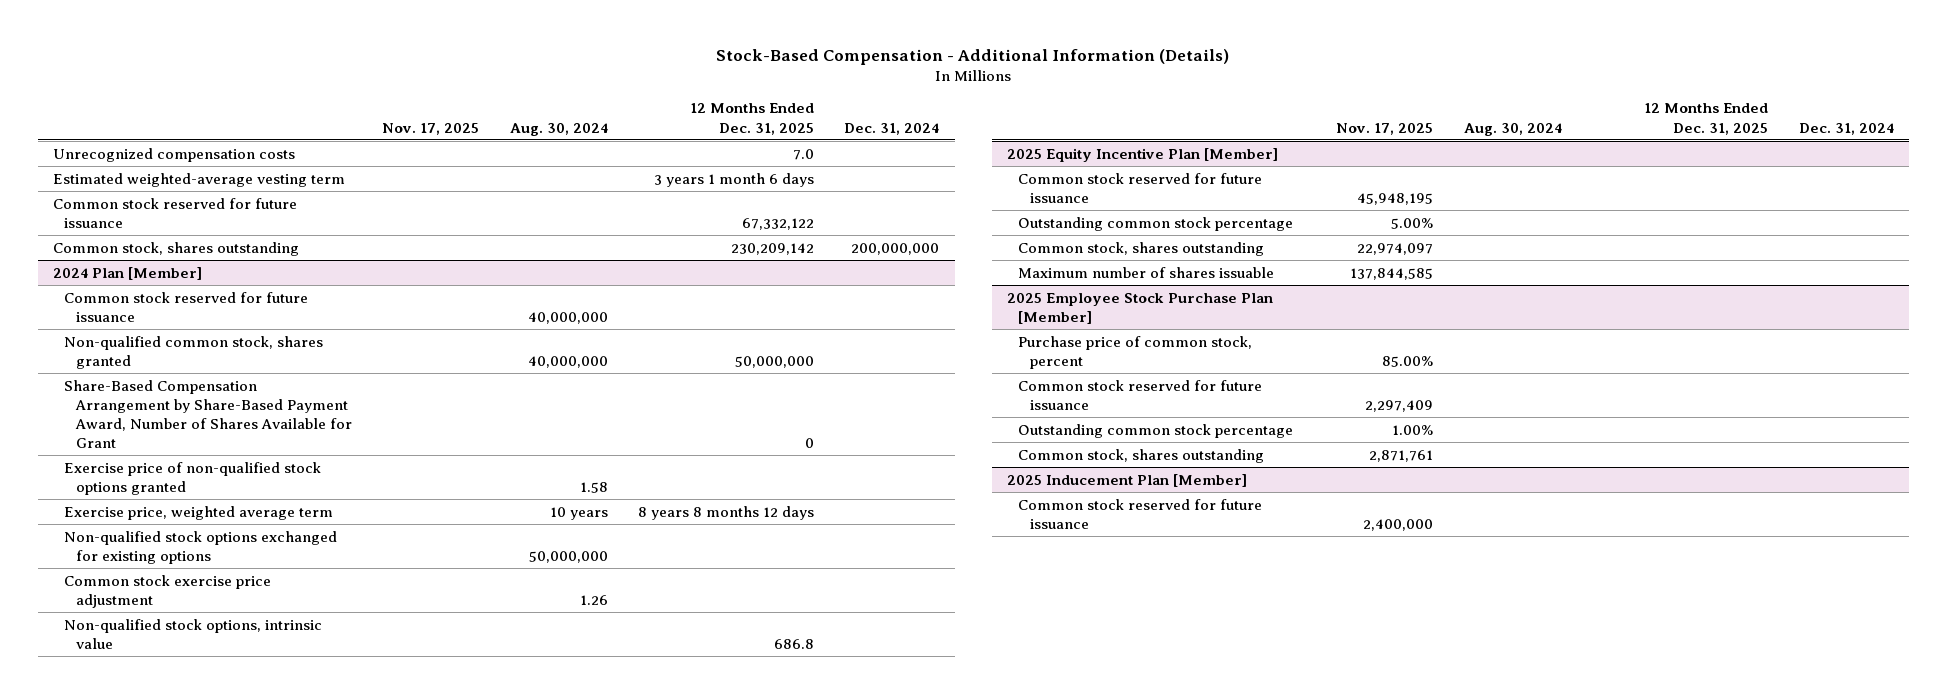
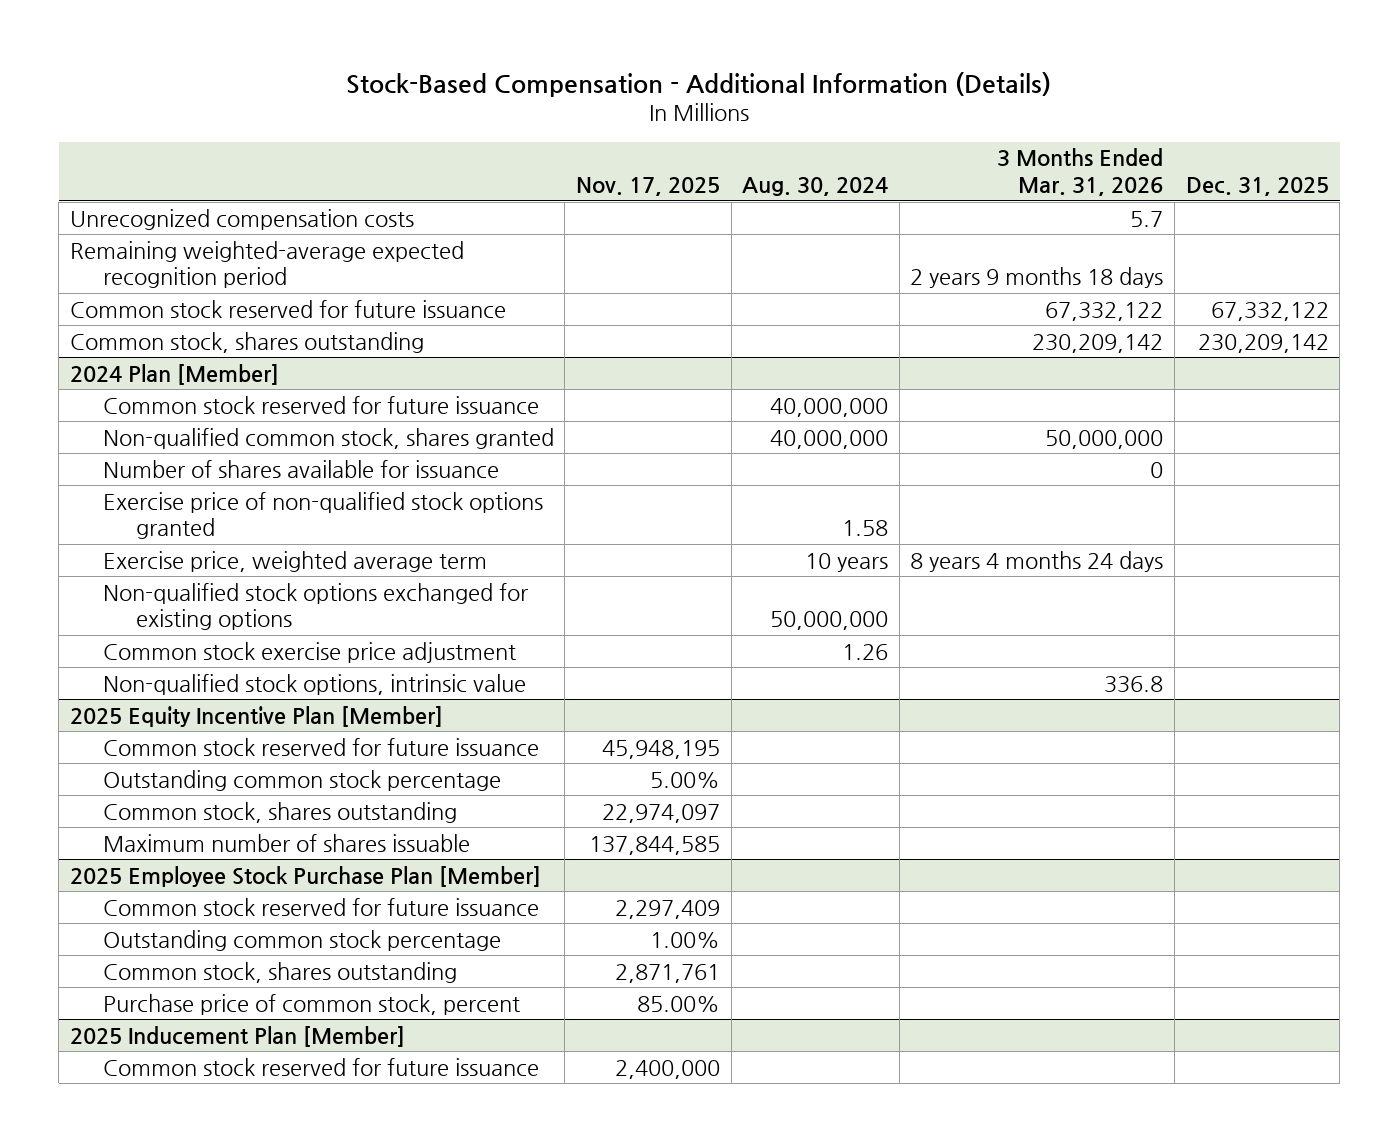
[689,103,814,135] 12 Months Ended Dec. 31, 2025 -> none
[844,122,940,135] Dec. 31, 2024 -> none
none -> [997,148,1164,196] 3 Months Ended Mar. 31, 2026
none -> [1185,176,1329,196] Dec. 31, 2025
[52,172,345,187] Estimated weighted-average vesting term -> [69,240,464,289] Remaining weighted-average expected recognition period
[64,379,352,448] Share-Based Compensation Arrangement by Share-Based Payment Award, Number of Shares Available for Grant -> [102,459,499,478] Number of shares available for issuance
[1018,335,1253,369] Purchase price of common stock, percent -> [102,993,520,1015] Purchase price of common stock, percent

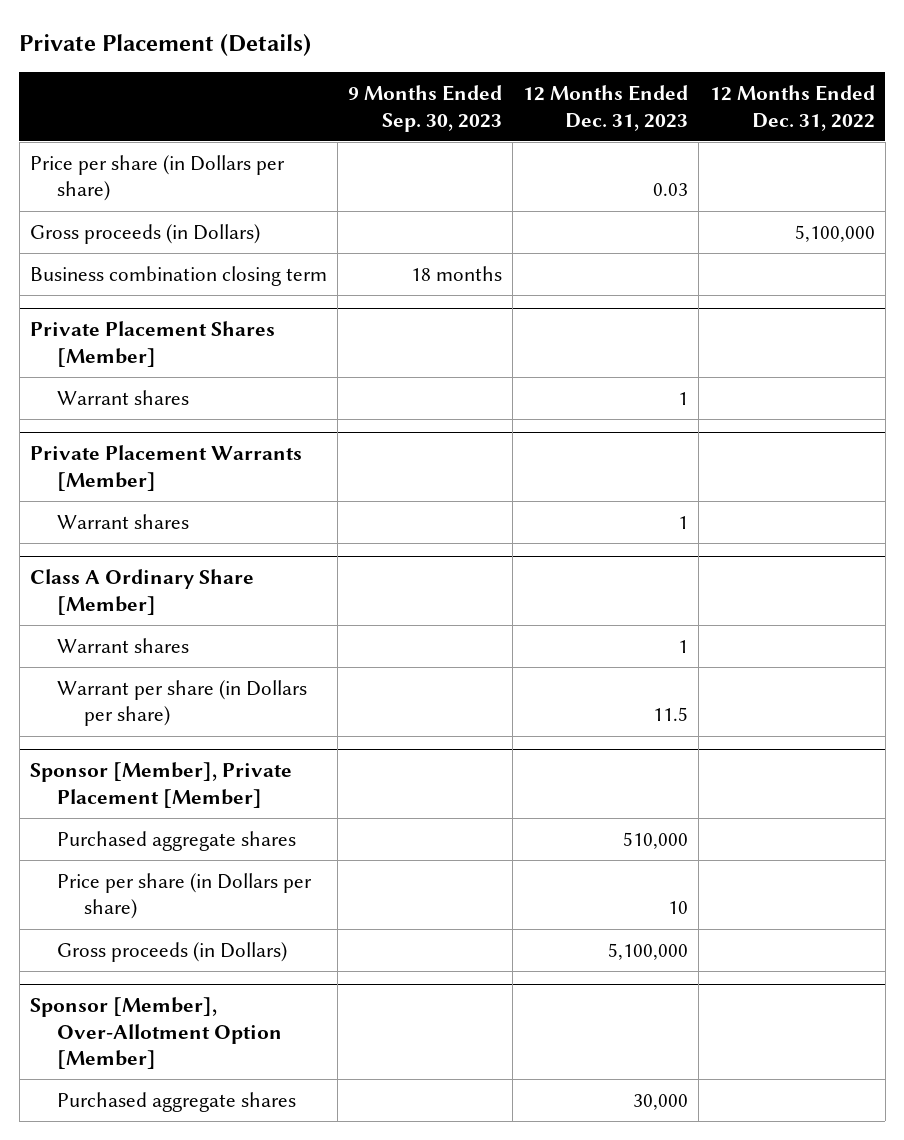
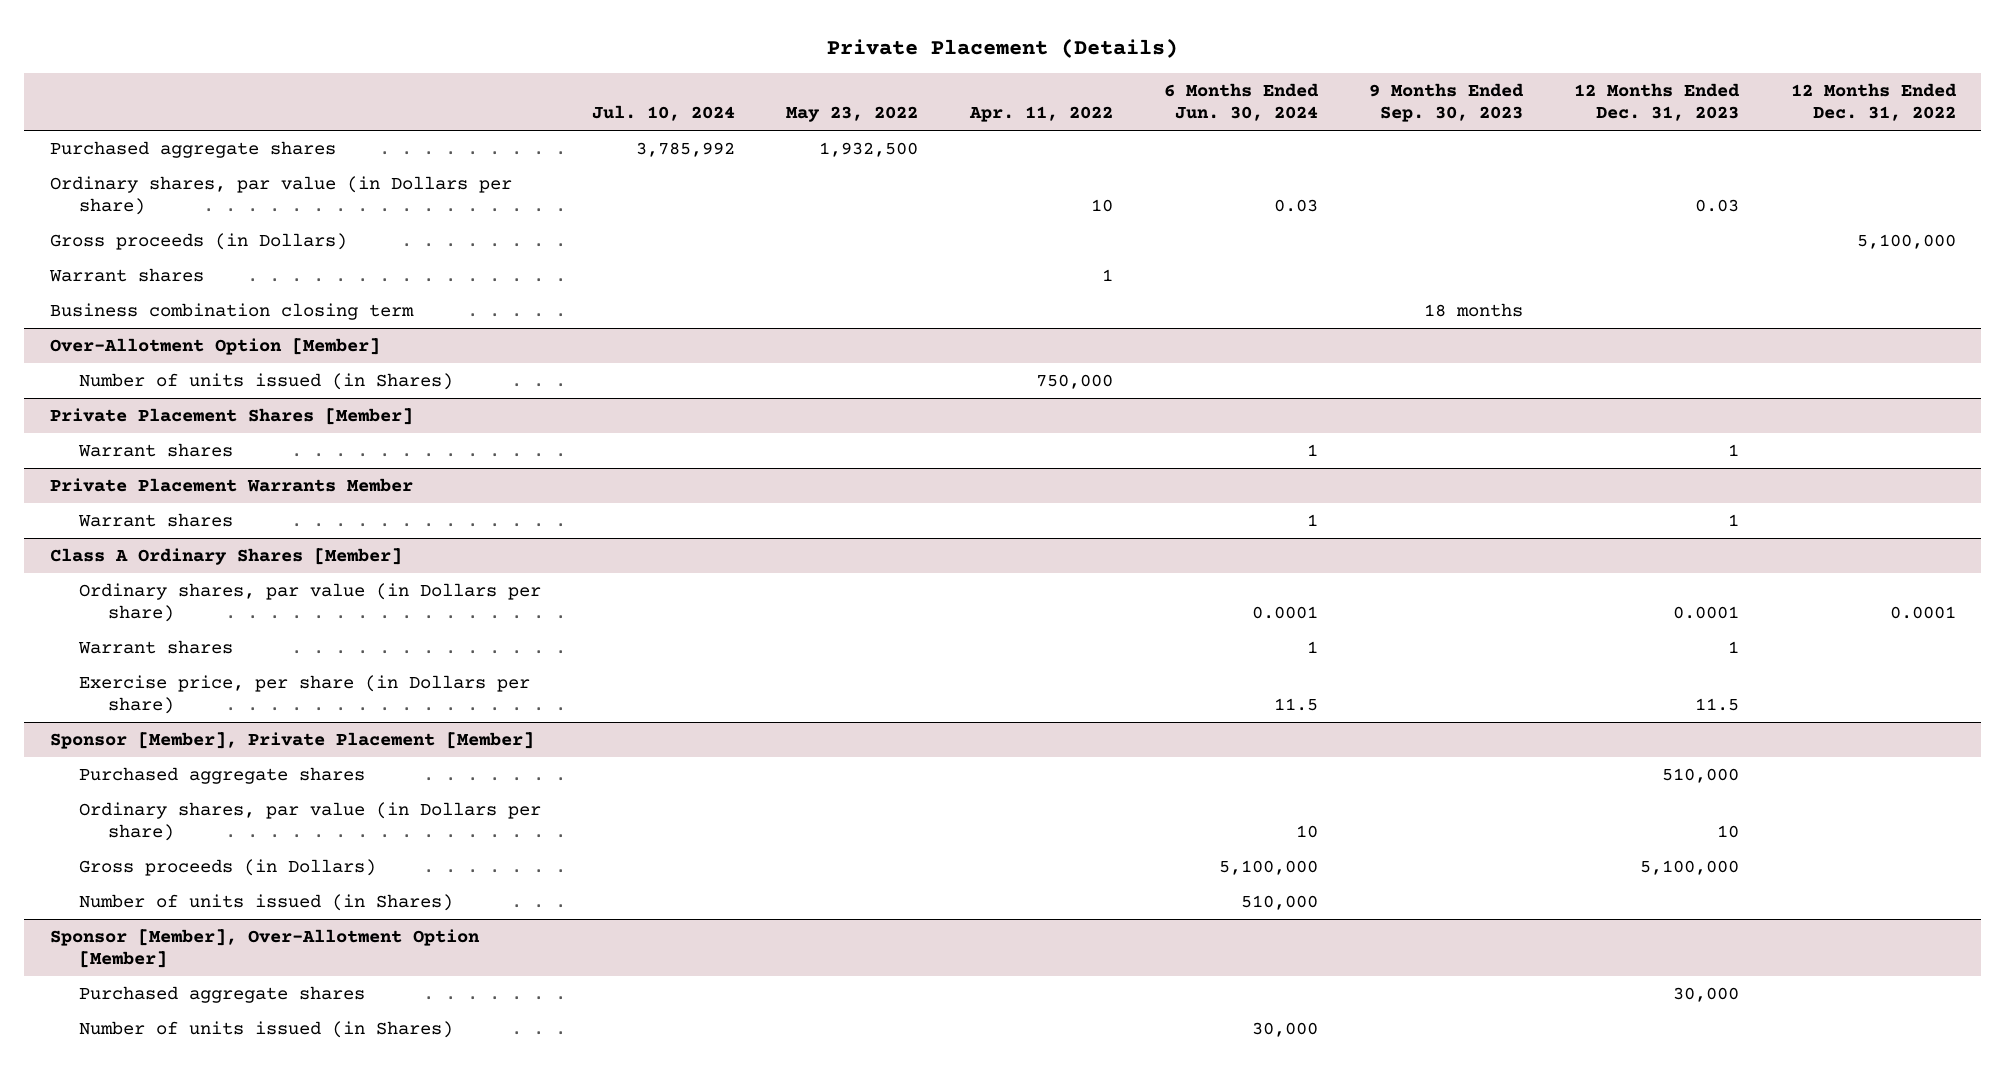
none -> [592,105,736,122] Jul. 10, 2024
none -> [786,106,919,123] May 23, 2022
none -> [968,106,1113,123] Apr. 11, 2022
none -> [1163,83,1319,122] 6 Months Ended Jun. 30, 2024
none -> [49,141,336,159] Purchased aggregate shares
[29,154,285,202] Price per share (in Dollars per share) -> [49,176,512,216] Ordinary shares, par value (in Dollars per share)
none -> [48,268,204,283] Warrant shares
none -> [49,338,380,356] Over-Allotment Option [Member]
none -> [78,373,453,391] Number of units issued (in Shares)
[29,445,302,491] Private Placement Warrants [Member] -> [49,478,413,493] Private Placement Warrants Member
[29,569,254,615] Class A Ordinary Share [Member] -> [49,548,402,566] Class A Ordinary Shares [Member]
none -> [78,583,541,623] Ordinary shares, par value (in Dollars per share)
[56,679,307,727] Warrant per share (in Dollars per share) -> [78,675,530,715] Exercise price, per share (in Dollars per share)
[56,872,312,920] Price per share (in Dollars per share) -> [78,802,541,842] Ordinary shares, par value (in Dollars per share)
none -> [78,894,453,912] Number of units issued (in Shares)
none -> [78,1021,453,1039] Number of units issued (in Shares)

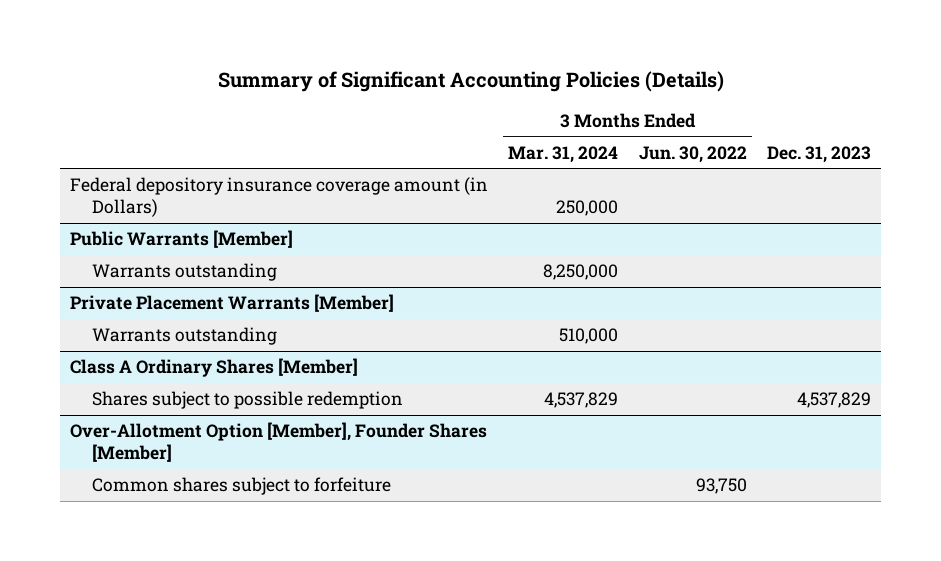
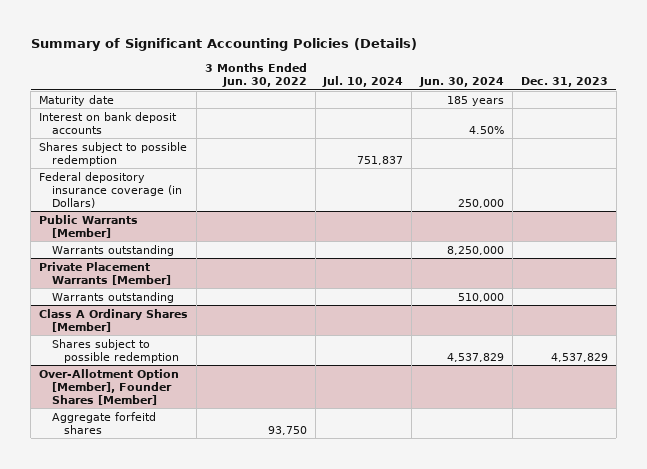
[508,145,619,163] Mar. 31, 2024 -> none
none -> [322,75,404,87] Jul. 10, 2024
none -> [419,76,505,87] Jun. 30, 2024
none -> [38,94,114,106] Maturity date
none -> [38,111,177,134] Interest on bank deposit accounts
none -> [38,141,187,166] Shares subject to possible redemption
[69,177,488,218] Federal depository insurance coverage amount (in Dollars) -> [38,171,182,208] Federal depository insurance coverage (in Dollars)
[92,477,392,496] Common shares subject to forfeiture -> [51,411,156,434] Aggregate forfeitd shares

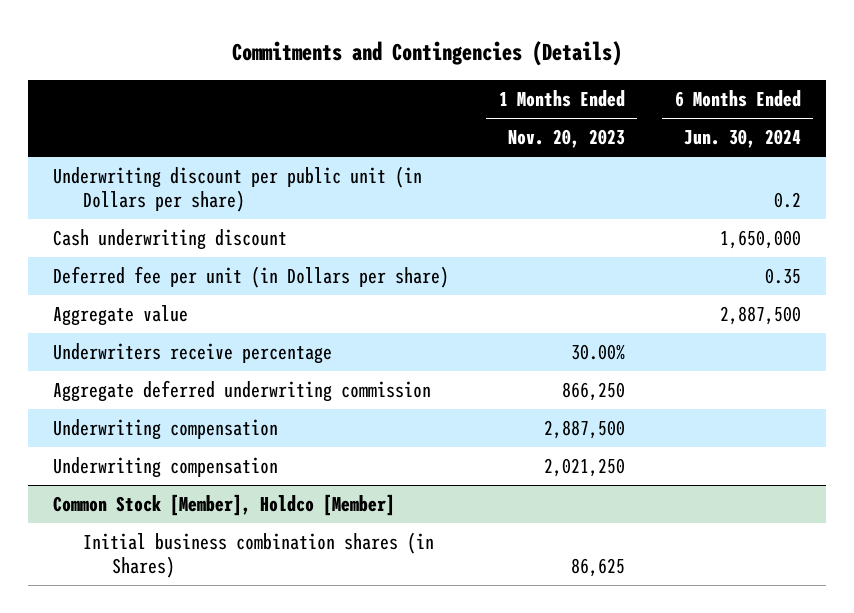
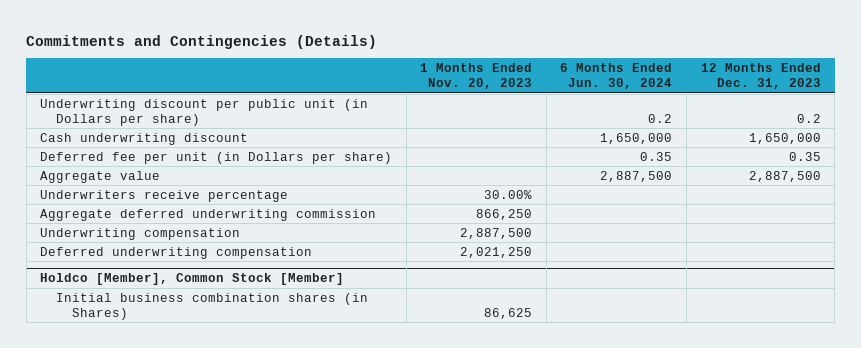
none -> [700,62,821,90] 12 Months Ended Dec. 31, 2023
[53,457,279,479] Underwriting compensation -> [40,246,313,259] Deferred underwriting compensation
[53,494,396,517] Common Stock [Member], Holdco [Member] -> [40,273,345,286] Holdco [Member], Common Stock [Member]

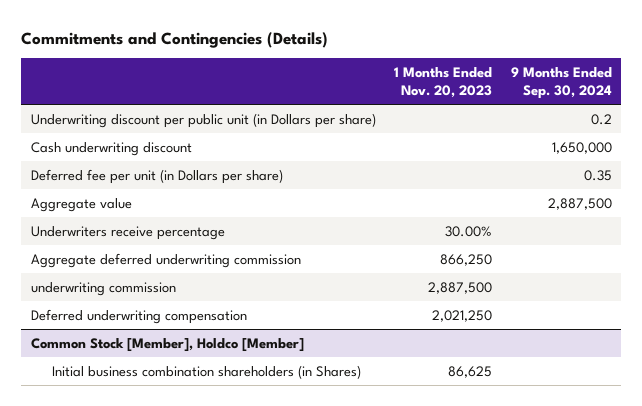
[560,62,673,90] 6 Months Ended Jun. 30, 2024 -> none
[700,62,821,90] 12 Months Ended Dec. 31, 2023 -> none
none -> [510,67,612,100] 9 Months Ended Sep. 30, 2024
[40,227,241,240] Underwriting compensation -> [30,281,176,296] underwriting commission
[40,273,345,286] Holdco [Member], Common Stock [Member] -> [30,337,304,352] Common Stock [Member], Holdco [Member]
[56,292,369,320] Initial business combination shares (in Shares) -> [51,364,361,379] Initial business combination shareholders (in Shares)

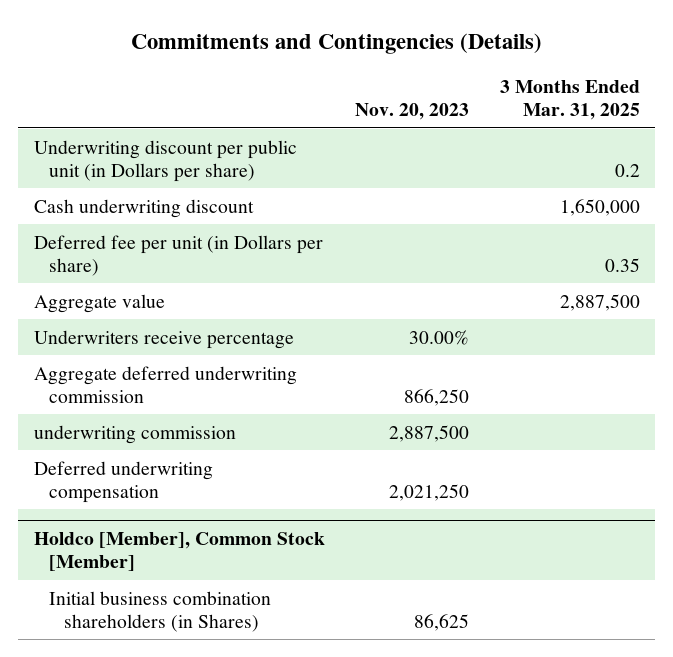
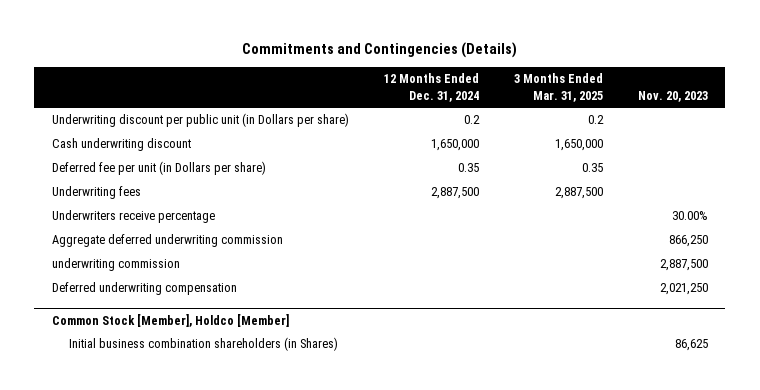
none -> [383,73,479,102] 12 Months Ended Dec. 31, 2024
[33,293,165,313] Aggregate value -> [51,186,141,200] Underwriting fees
[33,532,325,572] Holdco [Member], Common Stock [Member] -> [51,313,289,327] Common Stock [Member], Holdco [Member]

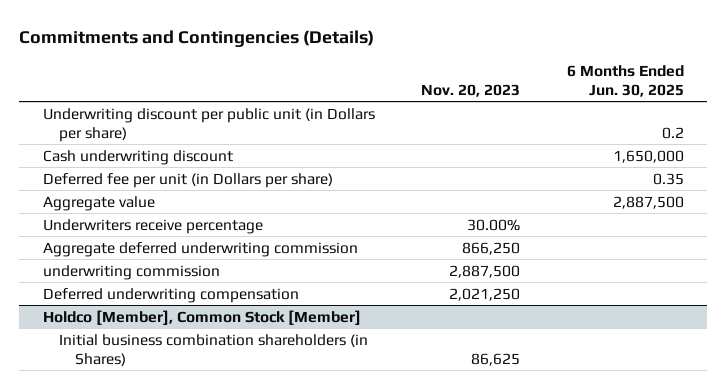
[383,73,479,102] 12 Months Ended Dec. 31, 2024 -> none
[513,73,603,102] 3 Months Ended Mar. 31, 2025 -> none
none -> [566,64,684,97] 6 Months Ended Jun. 30, 2025
[51,186,141,200] Underwriting fees -> [42,195,155,211] Aggregate value
[51,313,289,327] Common Stock [Member], Holdco [Member] -> [42,309,361,325] Holdco [Member], Common Stock [Member]

